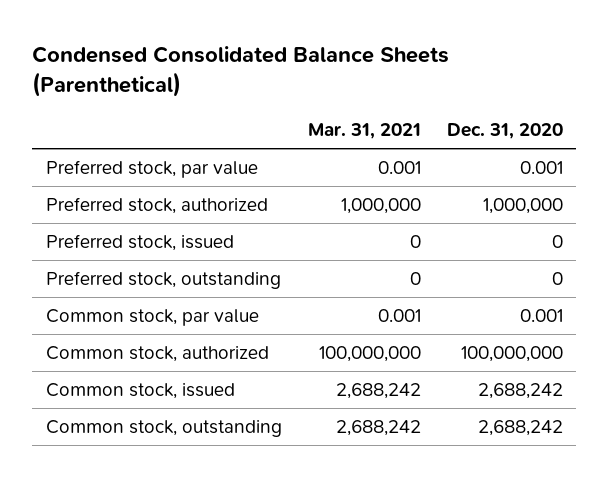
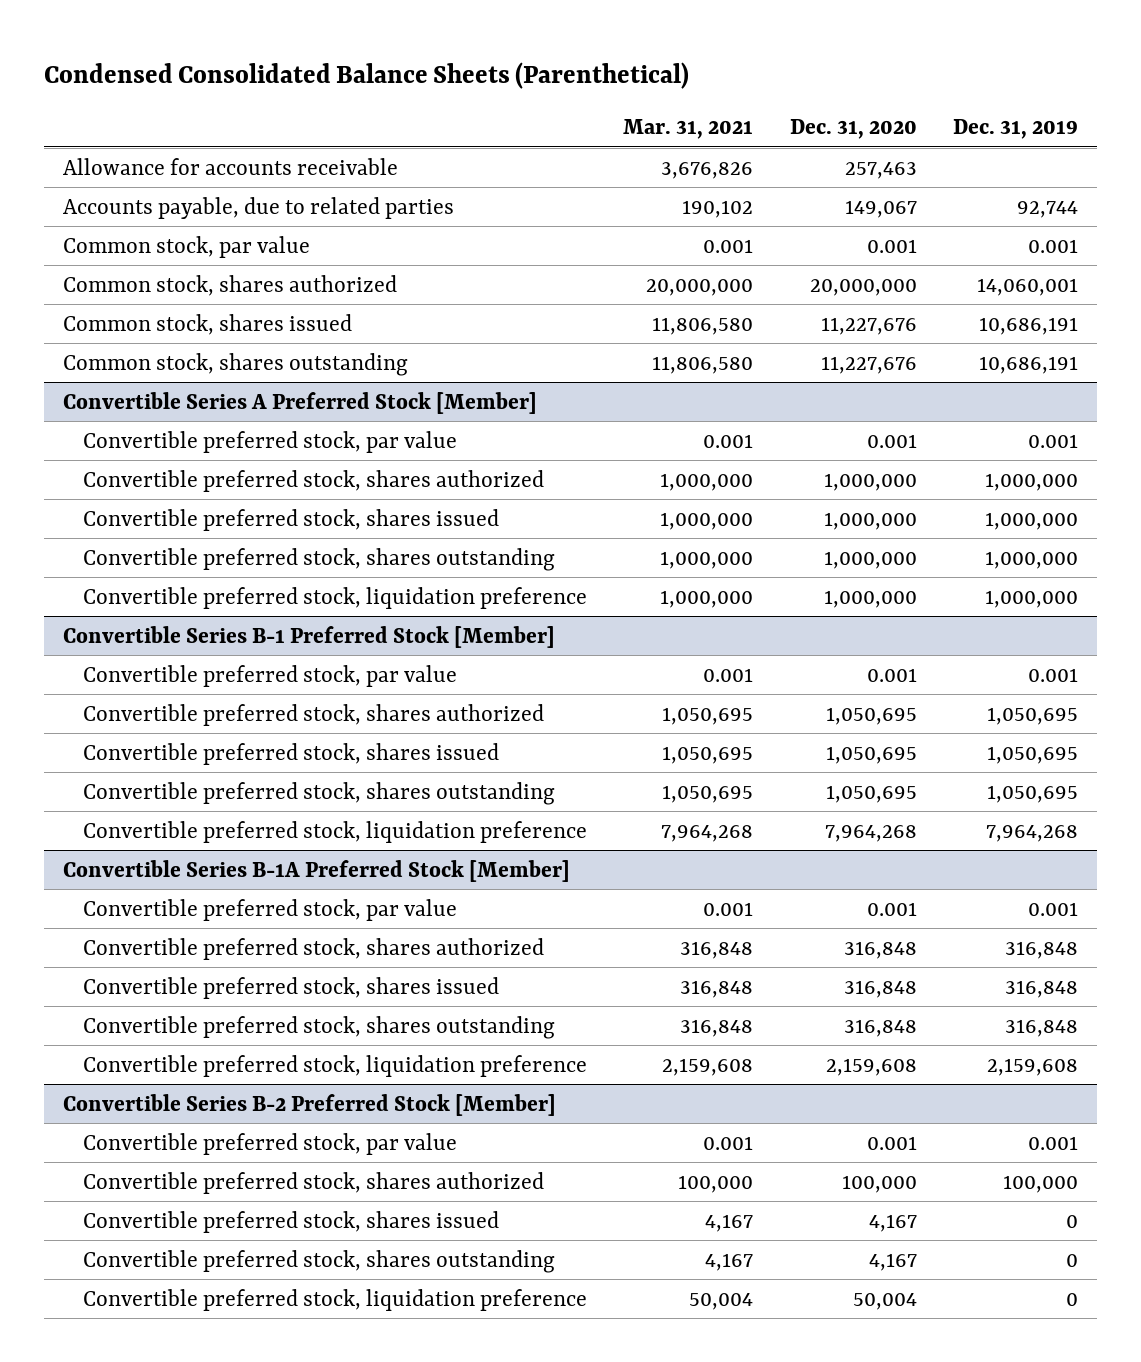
none -> [953,118,1079,139] Dec. 31, 2019
[45,160,258,179] Preferred stock, par value -> none
[45,197,268,215] Preferred stock, authorized -> none
[45,234,234,252] Preferred stock, issued -> none
[45,271,281,290] Preferred stock, outstanding -> none
none -> [62,157,398,175] Allowance for accounts receivable
none -> [62,196,454,219] Accounts payable, due to related parties
[45,346,269,363] Common stock, authorized -> [62,274,397,296] Common stock, shares authorized
[318,346,421,363] 100,000,000 -> [646,278,754,296] 20,000,000
[461,346,564,363] 100,000,000 -> [809,278,917,296] 20,000,000
[45,383,235,400] Common stock, issued -> [62,313,352,335] Common stock, shares issued
[335,383,421,400] 2,688,242 -> [652,316,754,335] 11,806,580
[478,383,564,400] 2,688,242 -> [820,316,917,335] 11,227,676
[45,420,282,438] Common stock, outstanding -> [62,352,408,376] Common stock, shares outstanding
[335,420,421,437] 2,688,242 -> [652,355,754,374] 11,806,580
[478,420,564,437] 2,688,242 -> [820,355,917,374] 11,227,676
none -> [62,391,537,414] Convertible Series A Preferred Stock [Member]
none -> [82,430,457,453] Convertible preferred stock, par value
none -> [82,469,544,492] Convertible preferred stock, shares authorized
none -> [82,508,499,531] Convertible preferred stock, shares issued
none -> [82,547,555,571] Convertible preferred stock, shares outstanding
none -> [82,586,587,609] Convertible preferred stock, liquidation preference
none -> [62,625,555,648] Convertible Series B-1 Preferred Stock [Member]
none -> [82,664,457,687] Convertible preferred stock, par value
none -> [82,703,544,726] Convertible preferred stock, shares authorized
none -> [82,742,499,765] Convertible preferred stock, shares issued
none -> [82,781,555,805] Convertible preferred stock, shares outstanding
none -> [82,820,587,843] Convertible preferred stock, liquidation preference
none -> [62,859,570,882] Convertible Series B-1A Preferred Stock [Member]
none -> [82,898,457,921] Convertible preferred stock, par value
none -> [82,937,544,960] Convertible preferred stock, shares authorized
none -> [82,976,499,999] Convertible preferred stock, shares issued
none -> [82,1015,555,1039] Convertible preferred stock, shares outstanding
none -> [82,1054,587,1077] Convertible preferred stock, liquidation preference
none -> [62,1093,556,1116] Convertible Series B-2 Preferred Stock [Member]
none -> [82,1132,457,1155] Convertible preferred stock, par value
none -> [82,1171,544,1194] Convertible preferred stock, shares authorized
none -> [82,1210,499,1233] Convertible preferred stock, shares issued
none -> [82,1249,555,1273] Convertible preferred stock, shares outstanding
none -> [82,1288,587,1311] Convertible preferred stock, liquidation preference

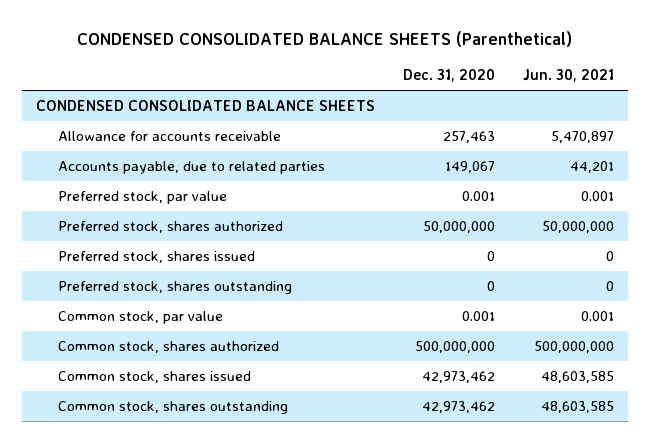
[44,61,690,89] Condensed Consolidated Balance Sheets (Parenthetical) -> [76,30,572,47] CONDENSED CONSOLIDATED BALANCE SHEETS (Parenthetical)
[623,118,754,139] Mar. 31, 2021 -> none
[953,118,1079,139] Dec. 31, 2019 -> none
none -> [523,69,615,83] Jun. 30, 2021
none -> [35,100,375,112] CONDENSED CONSOLIDATED BALANCE SHEETS
none -> [58,191,228,205] Preferred stock, par value
none -> [58,221,284,234] Preferred stock, shares authorized
none -> [58,251,256,264] Preferred stock, shares issued
none -> [58,281,293,295] Preferred stock, shares outstanding
[62,391,537,414] Convertible Series A Preferred Stock [Member] -> none
[82,430,457,453] Convertible preferred stock, par value -> none
[82,469,544,492] Convertible preferred stock, shares authorized -> none
[82,508,499,531] Convertible preferred stock, shares issued -> none
[82,547,555,571] Convertible preferred stock, shares outstanding -> none
[82,586,587,609] Convertible preferred stock, liquidation preference -> none
[62,625,555,648] Convertible Series B-1 Preferred Stock [Member] -> none
[82,664,457,687] Convertible preferred stock, par value -> none
[82,703,544,726] Convertible preferred stock, shares authorized -> none
[82,742,499,765] Convertible preferred stock, shares issued -> none
[82,781,555,805] Convertible preferred stock, shares outstanding -> none
[82,820,587,843] Convertible preferred stock, liquidation preference -> none
[62,859,570,882] Convertible Series B-1A Preferred Stock [Member] -> none
[82,898,457,921] Convertible preferred stock, par value -> none
[82,937,544,960] Convertible preferred stock, shares authorized -> none
[82,976,499,999] Convertible preferred stock, shares issued -> none
[82,1015,555,1039] Convertible preferred stock, shares outstanding -> none
[82,1054,587,1077] Convertible preferred stock, liquidation preference -> none
[62,1093,556,1116] Convertible Series B-2 Preferred Stock [Member] -> none
[82,1132,457,1155] Convertible preferred stock, par value -> none
[82,1171,544,1194] Convertible preferred stock, shares authorized -> none
[82,1210,499,1233] Convertible preferred stock, shares issued -> none
[82,1249,555,1273] Convertible preferred stock, shares outstanding -> none
[82,1288,587,1311] Convertible preferred stock, liquidation preference -> none
[809,278,917,296] 20,000,000 -> [414,341,495,354] 500,000,000
[820,316,917,335] 11,227,676 -> [421,371,495,384] 42,973,462
[820,355,917,374] 11,227,676 -> [421,401,495,414] 42,973,462

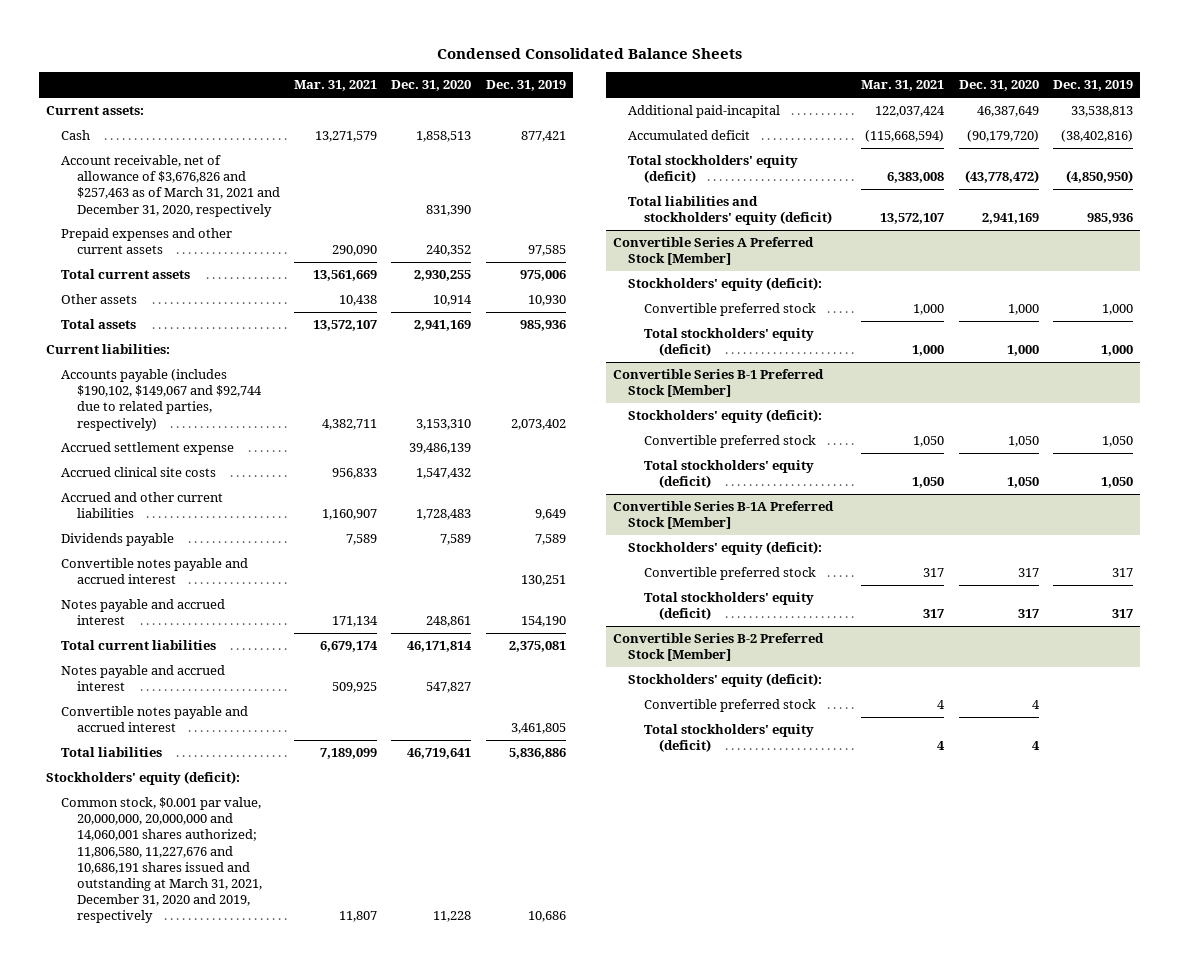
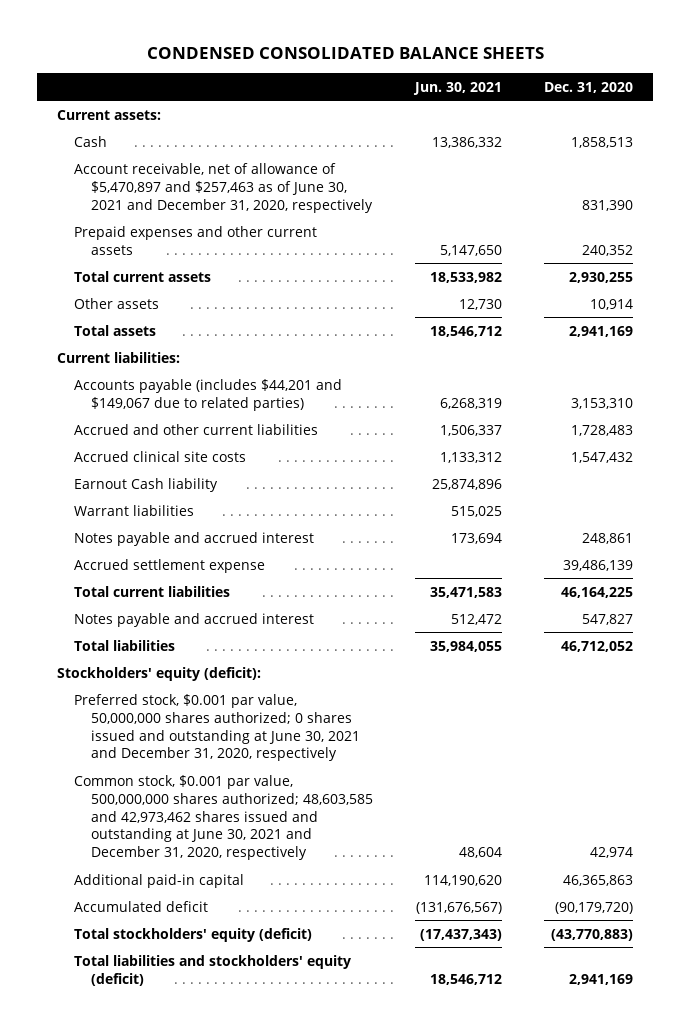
[436,47,742,59] Condensed Consolidated Balance Sheets -> [147,46,545,59] CONDENSED CONSOLIDATED BALANCE SHEETS
[294,80,378,92] Mar. 31, 2021 -> none
[485,80,566,92] Dec. 31, 2019 -> none
none -> [412,81,502,95] Jun. 30, 2021
[61,155,280,217] Account receivable, net of allowance of $3,676,826 and $257,463 as of March 31, 2021 and December 31, 2020, respectively -> [74,162,373,213] Account receivable, net of allowance of $5,470,897 and $257,463 as of June 30, 2021 and December 31, 2020, respectively
[61,369,262,431] Accounts payable (includes $190,102, $149,067 and $92,744 due to related parties, respectively) -> [74,378,343,411] Accounts payable (includes $44,201 and $149,067 due to related parties)
[61,533,175,547] Dividends payable -> none
[61,558,249,585] Convertible notes payable and accrued interest -> none
[61,467,217,478] Accrued clinical site costs -> [74,450,247,462] Accrued clinical site costs
none -> [74,477,219,492] Earnout Cash liability
none -> [74,504,195,516] Warrant liabilities
[61,442,235,456] Accrued settlement expense -> [74,558,266,573] Accrued settlement expense
[407,641,473,653] 46,171,814 -> [560,586,633,598] 46,164,225
[61,706,249,733] Convertible notes payable and accrued interest -> none
[407,748,472,760] 46,719,641 -> [560,640,633,652] 46,712,052
none -> [74,693,360,762] Preferred stock, $0.001 par value, 50,000,000 shares authorized; 0 shares issued and outstanding at June 30, 2021 and December 31, 2020, respectively
[61,797,262,923] Common stock, $0.001 par value, 20,000,000, 20,000,000 and 14,060,001 shares authorized; 11,806,580, 11,227,676 and 10,686,191 shares issued and outstanding at March 31, 2021, December 31, 2020 and 2019, respectively -> [74,774,373,861] Common stock, $0.001 par value, 500,000,000 shares authorized; 48,603,585 and 42,973,462 shares issued and outstanding at June 30, 2021 and December 31, 2020, respectively
[433,910,472,922] 11,228 -> [589,847,633,859] 42,974
[628,105,781,119] Additional paid-incapital -> [74,873,245,888] Additional paid-in capital
[976,106,1039,118] 46,387,649 -> [562,874,633,886] 46,365,863
[964,170,1039,184] (43,778,472) -> [550,928,633,941] (43,770,883)
[613,237,815,266] Convertible Series A Preferred Stock [Member] -> none
[628,277,823,292] Stockholders' equity (deficit): -> none
[643,303,816,317] Convertible preferred stock -> none
[643,328,814,357] Total stockholders' equity (deficit) -> none
[613,369,825,398] Convertible Series B-1 Preferred Stock [Member] -> none
[628,409,823,424] Stockholders' equity (deficit): -> none
[643,435,816,449] Convertible preferred stock -> none
[643,460,814,489] Total stockholders' equity (deficit) -> none
[613,501,835,530] Convertible Series B-1A Preferred Stock [Member] -> none
[628,541,823,556] Stockholders' equity (deficit): -> none
[643,567,816,581] Convertible preferred stock -> none
[643,592,814,621] Total stockholders' equity (deficit) -> none
[613,633,825,662] Convertible Series B-2 Preferred Stock [Member] -> none
[628,673,823,688] Stockholders' equity (deficit): -> none
[643,699,816,713] Convertible preferred stock -> none
[643,724,814,753] Total stockholders' equity (deficit) -> none

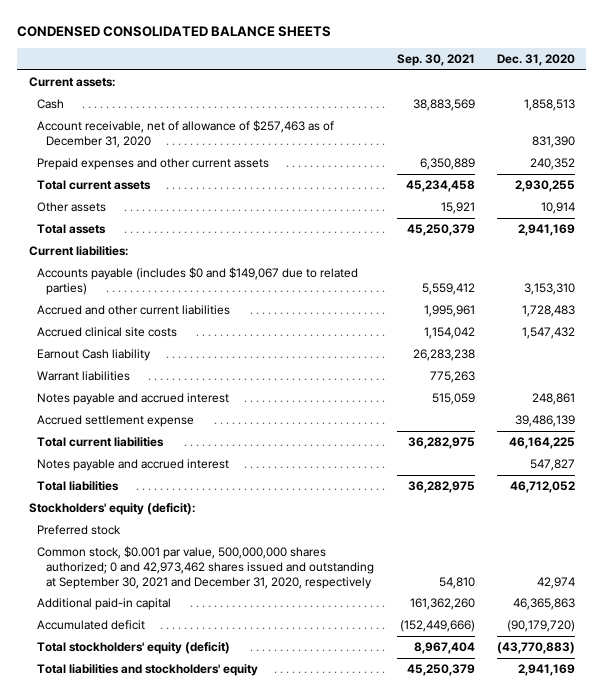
[412,81,502,95] Jun. 30, 2021 -> none
none -> [396,53,475,66] Sep. 30, 2021
[74,162,373,213] Account receivable, net of allowance of $5,470,897 and $257,463 as of June 30, 2021 and December 31, 2020, respectively -> [37,120,335,148] Account receivable, net of allowance of $257,463 as of December 31, 2020
[74,378,343,411] Accounts payable (includes $44,201 and $149,067 due to related parties) -> [37,267,359,295] Accounts payable (includes $0 and $149,067 due to related parties)
[74,693,360,762] Preferred stock, $0.001 par value, 50,000,000 shares authorized; 0 shares issued and outstanding at June 30, 2021 and December 31, 2020, respectively -> [37,525,122,536] Preferred stock
[74,774,373,861] Common stock, $0.001 par value, 500,000,000 shares authorized; 48,603,585 and 42,973,462 shares issued and outstanding at June 30, 2021 and December 31, 2020, respectively -> [37,546,375,589] Common stock, $0.001 par value, 500,000,000 shares authorized; 0 and 42,973,462 shares issued and outstanding at September 30, 2021 and December 31, 2020, respectively
[74,954,352,986] Total liabilities and stockholders' equity (deficit) -> [37,664,259,677] Total liabilities and stockholders' equity

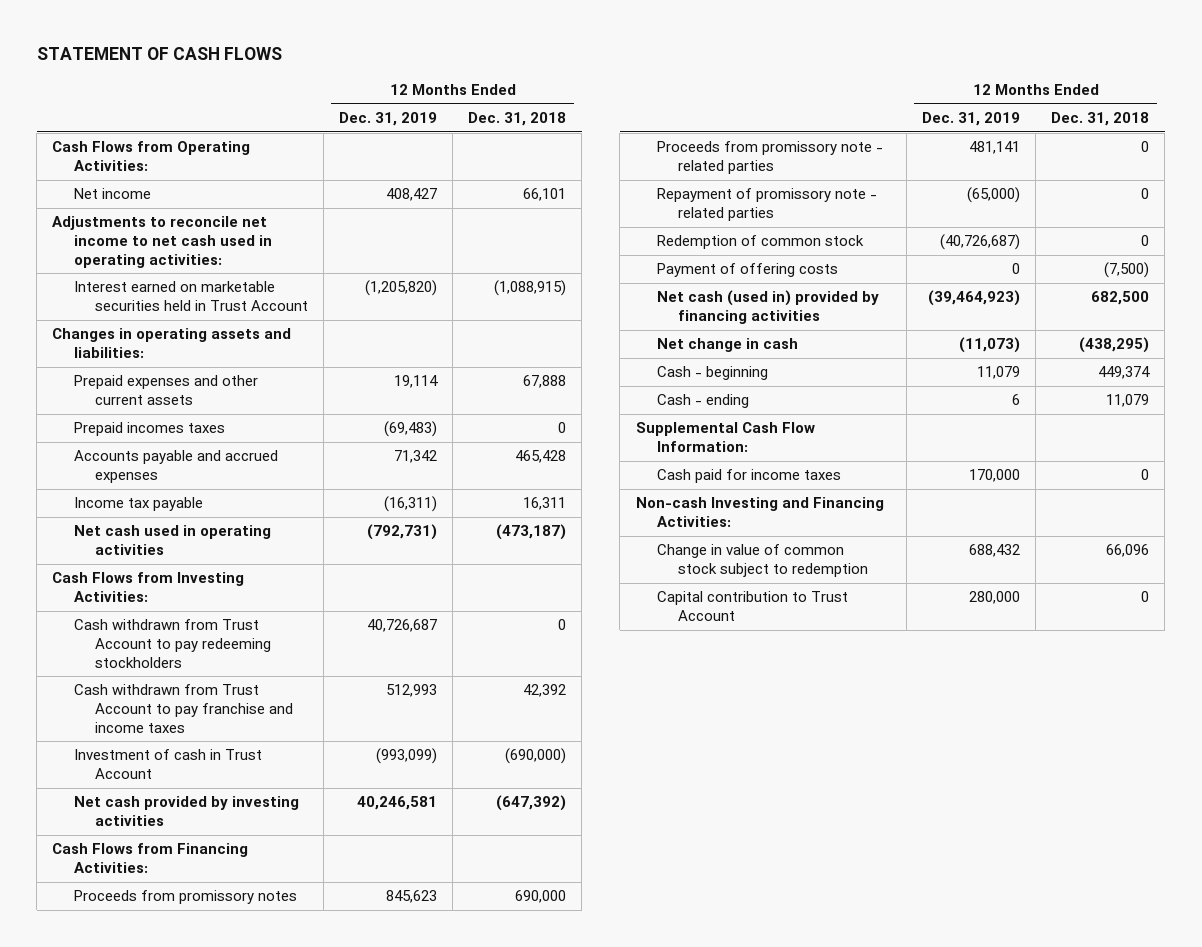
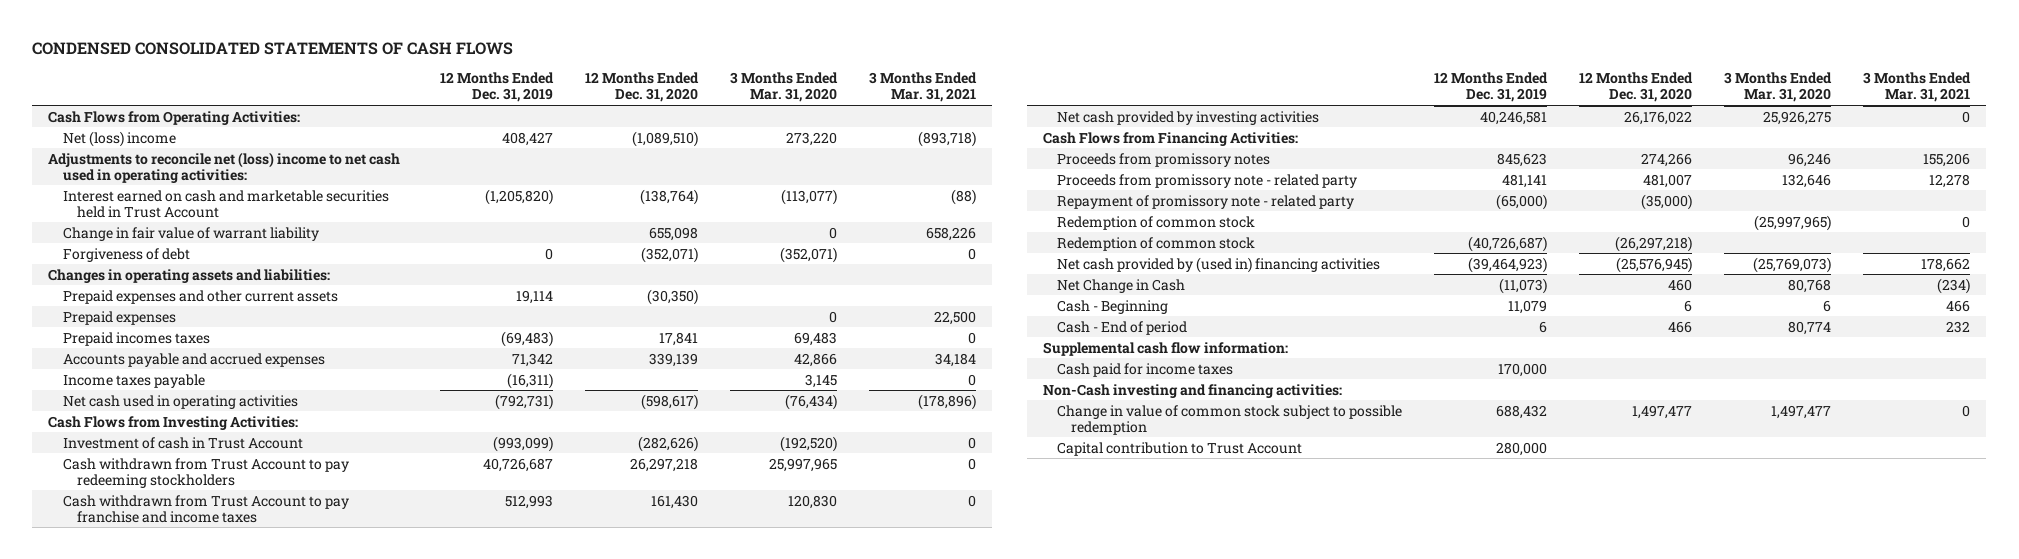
[36,47,282,61] STATEMENT OF CASH FLOWS -> [32,41,514,55] CONDENSED CONSOLIDATED STATEMENTS OF CASH FLOWS
[468,112,567,127] Dec. 31, 2018 -> none
none -> [584,72,699,103] 12 Months Ended Dec. 31, 2020
none -> [729,72,838,103] 3 Months Ended Mar. 31, 2020
none -> [868,72,977,103] 3 Months Ended Mar. 31, 2021
[73,188,151,200] Net income -> [62,130,176,147] Net (loss) income
[52,216,272,268] Adjustments to reconcile net income to net cash used in operating activities: -> [48,151,401,183] Adjustments to reconcile net (loss) income to net cash used in operating activities:
[73,281,308,312] Interest earned on marketable securities held in Trust Account -> [62,189,389,218] Interest earned on cash and marketable securities held in Trust Account
none -> [62,226,319,241] Change in fair value of warrant liability
none -> [62,247,190,262] Forgiveness of debt
none -> [62,310,176,325] Prepaid expenses
[73,497,203,512] Income tax payable -> [62,373,205,388] Income taxes payable
[73,749,262,780] Investment of cash in Trust Account -> [62,436,303,449] Investment of cash in Trust Account
[656,141,883,175] Proceeds from promissory note - related parties -> [1056,173,1357,188] Proceeds from promissory note - related party
[656,188,877,222] Repayment of promissory note - related parties -> [1056,194,1354,209] Repayment of promissory note - related party
none -> [1056,215,1255,230] Redemption of common stock
[656,263,838,278] Payment of offering costs -> none
[656,290,879,325] Net cash (used in) provided by financing activities -> [1056,256,1380,273] Net cash provided by (used in) financing activities
[656,338,798,353] Net change in cash -> [1056,278,1185,293] Net Change in Cash
[656,366,768,381] Cash - beginning -> [1056,299,1168,314] Cash - Beginning
[656,394,749,409] Cash - ending -> [1056,320,1187,335] Cash - End of period
[635,422,815,453] Supplemental Cash Flow Information: -> [1042,341,1288,356] Supplemental cash flow information:
[635,497,884,528] Non-cash Investing and Financing Activities: -> [1042,383,1342,398] Non-Cash investing and financing activities:
[656,544,868,578] Change in value of common stock subject to redemption -> [1056,404,1402,435] Change in value of common stock subject to possible redemption

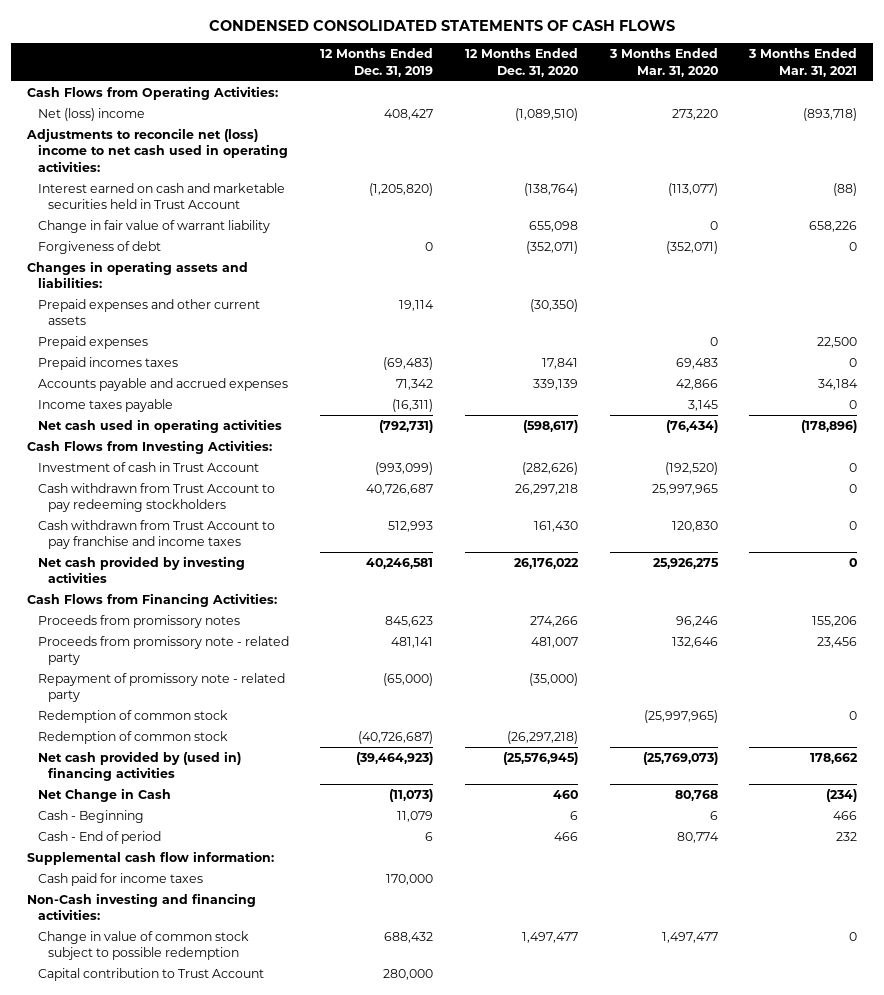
[1929,173,1971,188] 12,278 -> [817,636,858,648] 23,456

